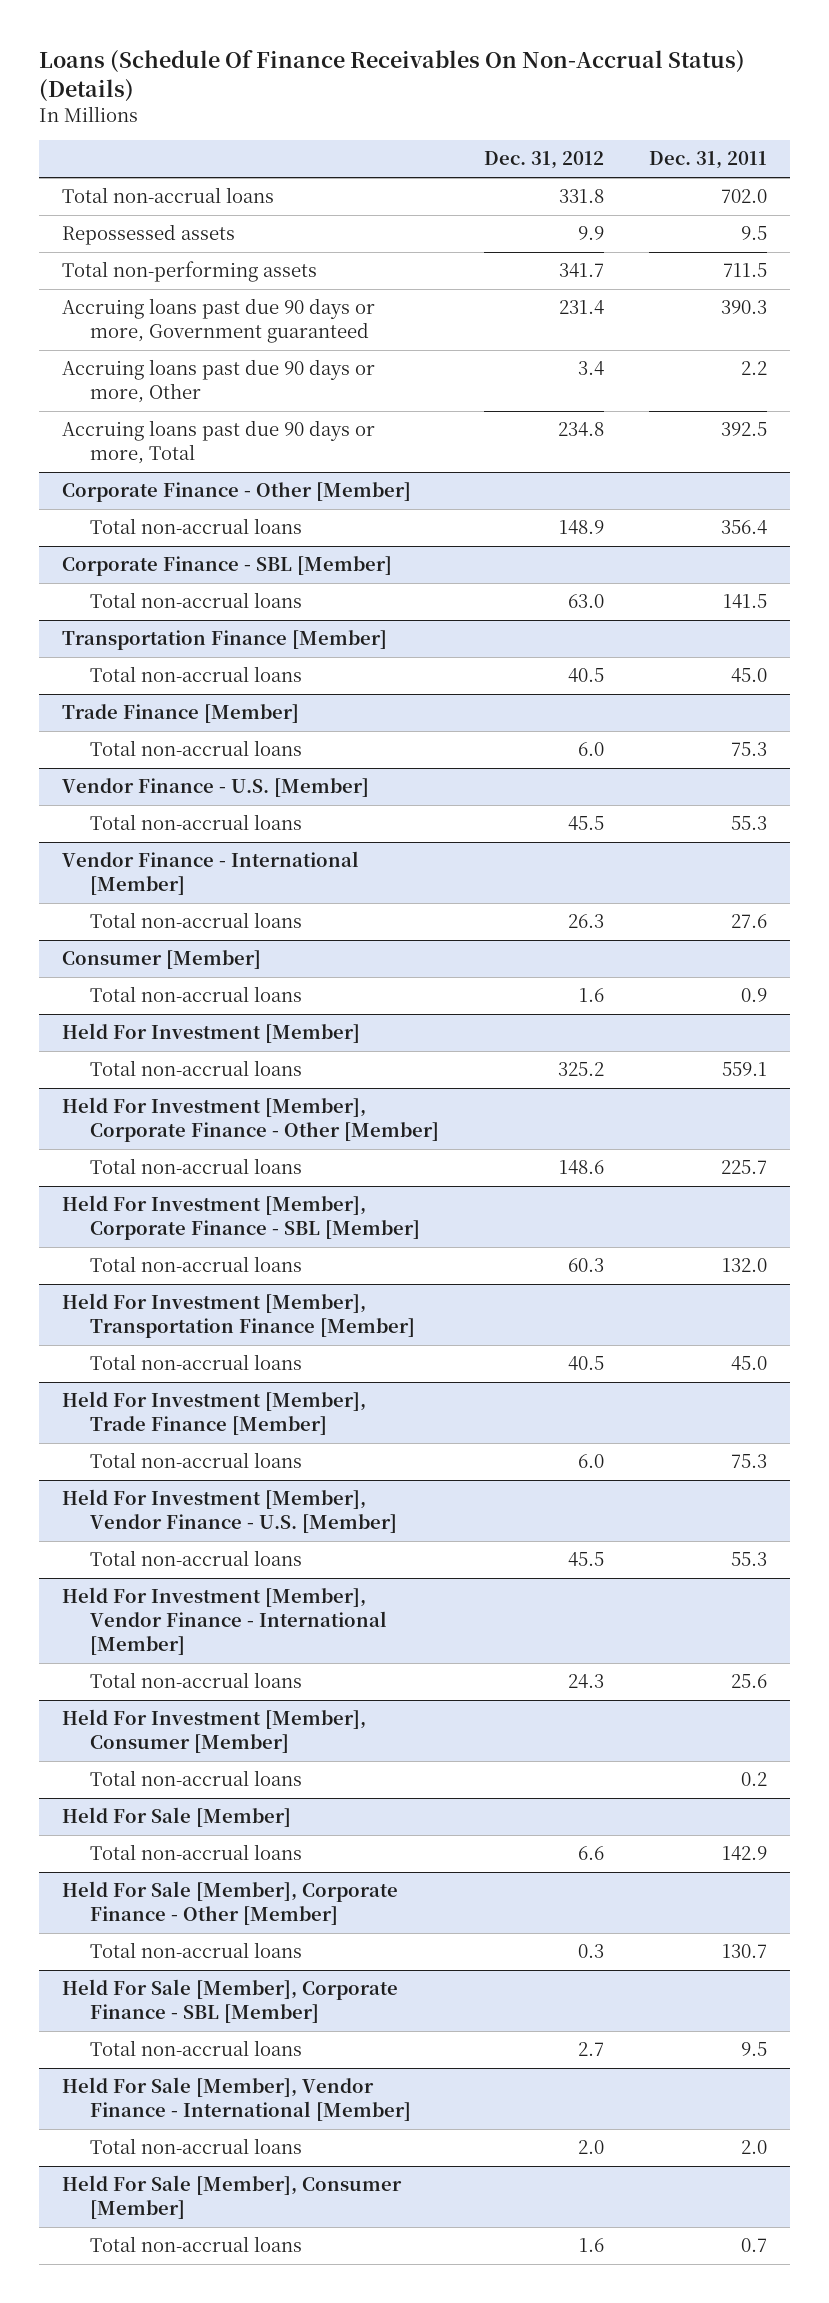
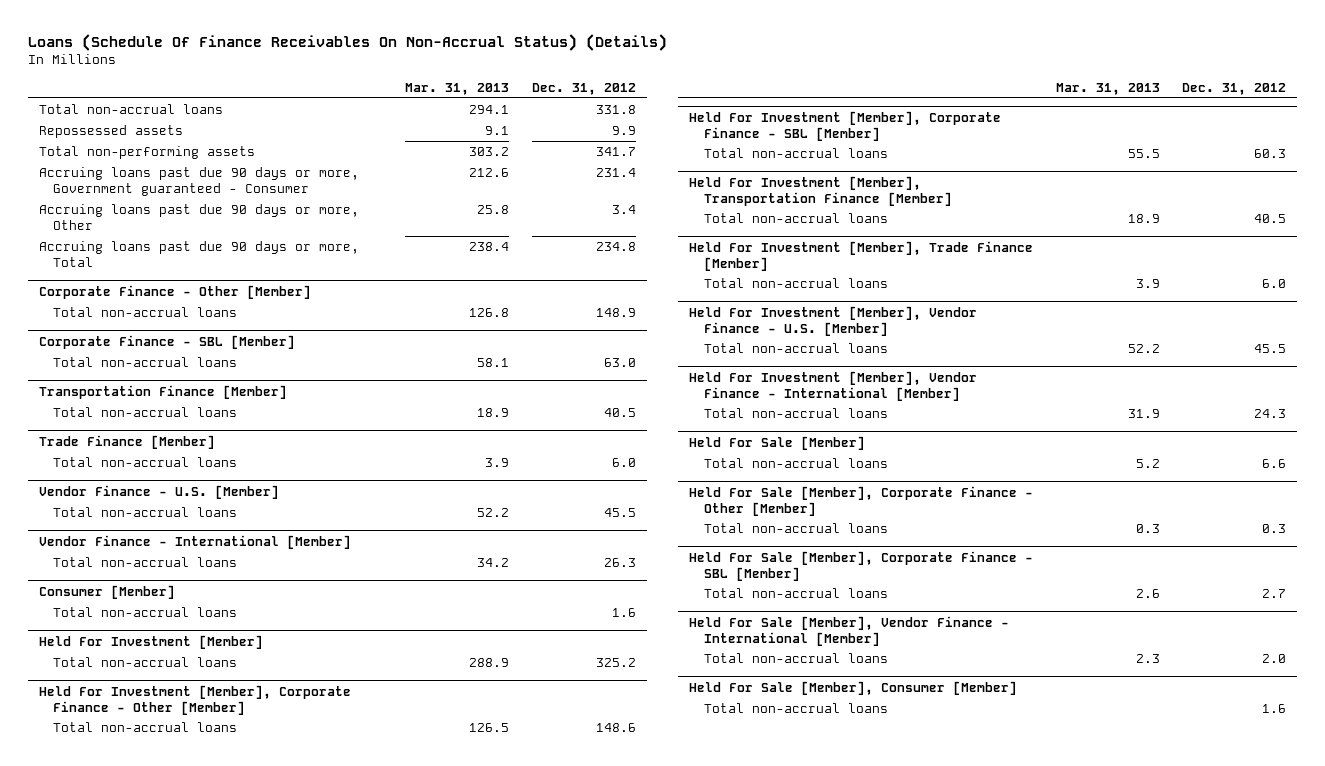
[648,151,767,170] Dec. 31, 2011 -> none
none -> [405,82,510,95] Mar. 31, 2013
[61,298,375,344] Accruing loans past due 90 days or more, Government guaranteed -> [39,166,360,196] Accruing loans past due 90 days or more, Government guaranteed - Consumer
[61,1709,366,1754] Held For Investment [Member], Consumer [Member] -> none
[89,1770,302,1787] Total non-accrual loans -> none

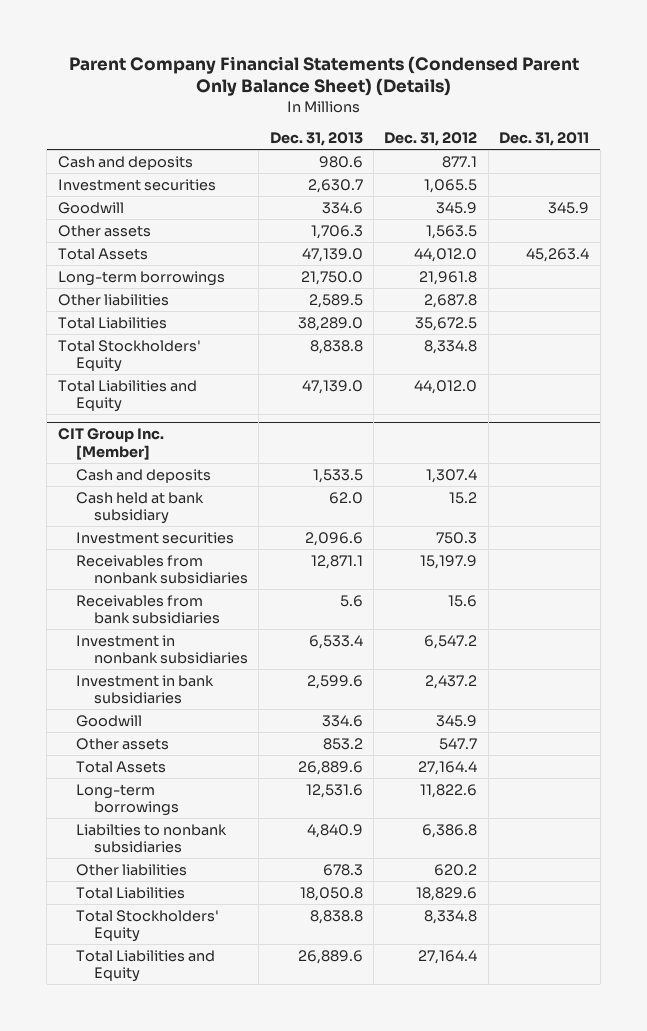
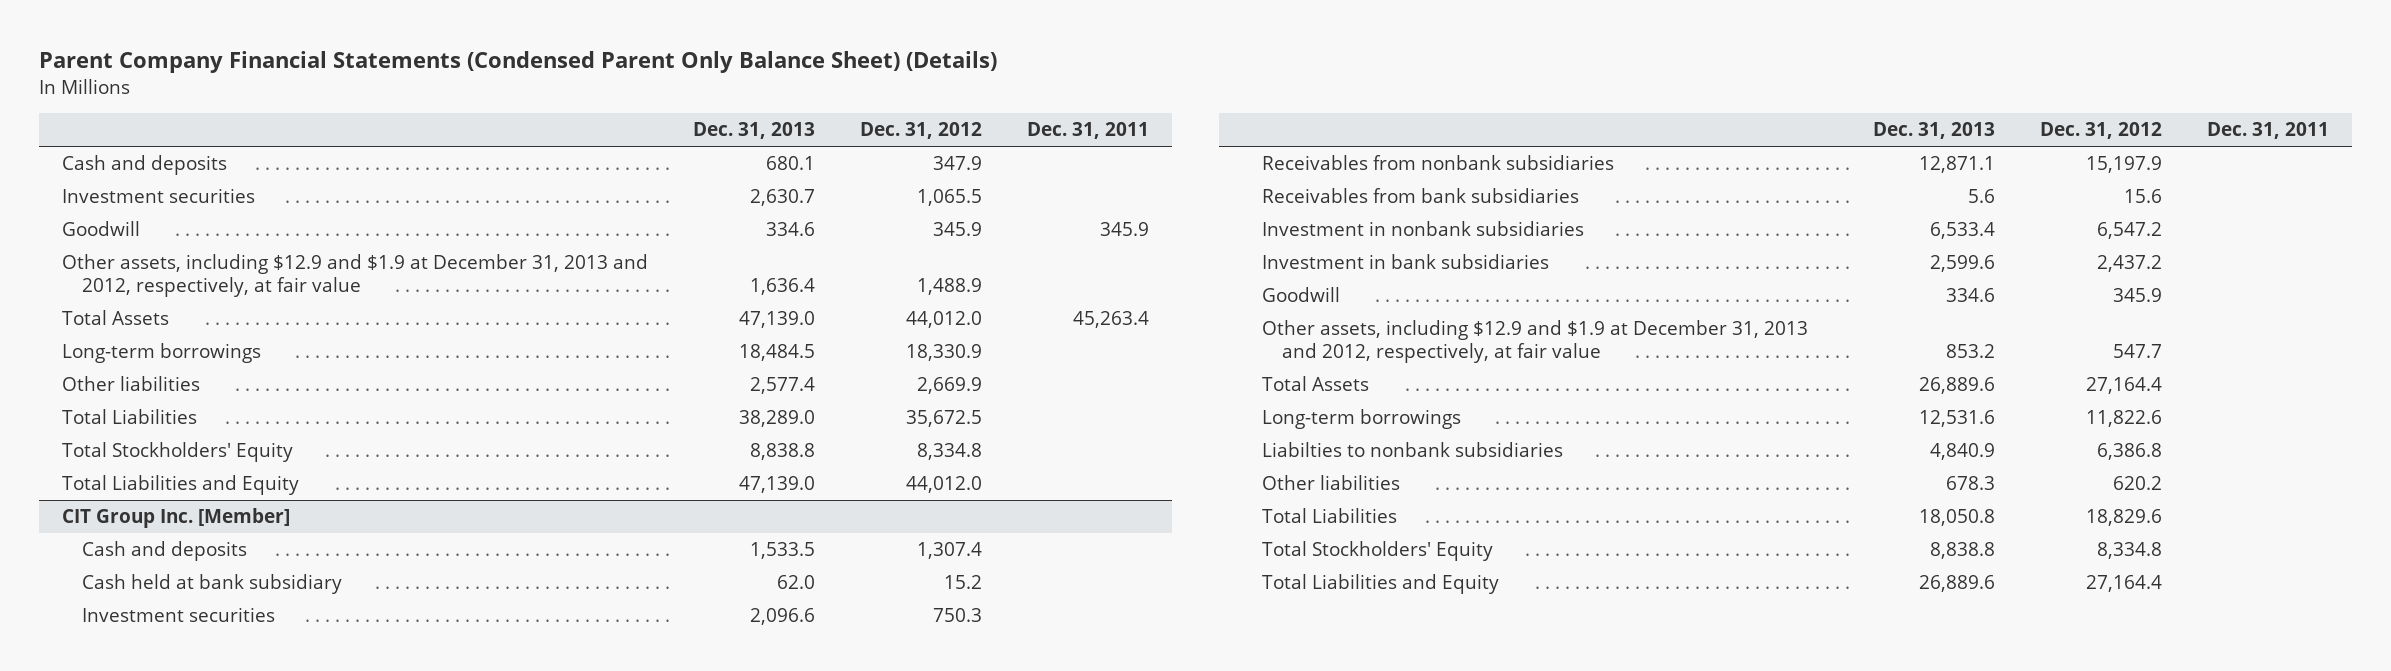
[318,155,363,168] 980.6 -> [765,156,815,171] 680.1
[442,155,478,168] 877.1 -> [933,156,983,171] 347.9
[57,224,151,237] Other assets -> none
none -> [61,254,648,297] Other assets, including $12.9 and $1.9 at December 31, 2013 and 2012, respectively, at fair value
[300,270,363,285] 21,750.0 -> [738,344,815,362] 18,484.5
[419,270,478,285] 21,961.8 -> [906,344,983,362] 18,330.9
[308,293,363,308] 2,589.5 -> [749,377,815,395] 2,577.4
[424,293,478,308] 2,687.8 -> [917,377,983,395] 2,669.9
[75,737,169,750] Other assets -> [1261,320,1808,363] Other assets, including $12.9 and $1.9 at December 31, 2013 and 2012, respectively, at fair value

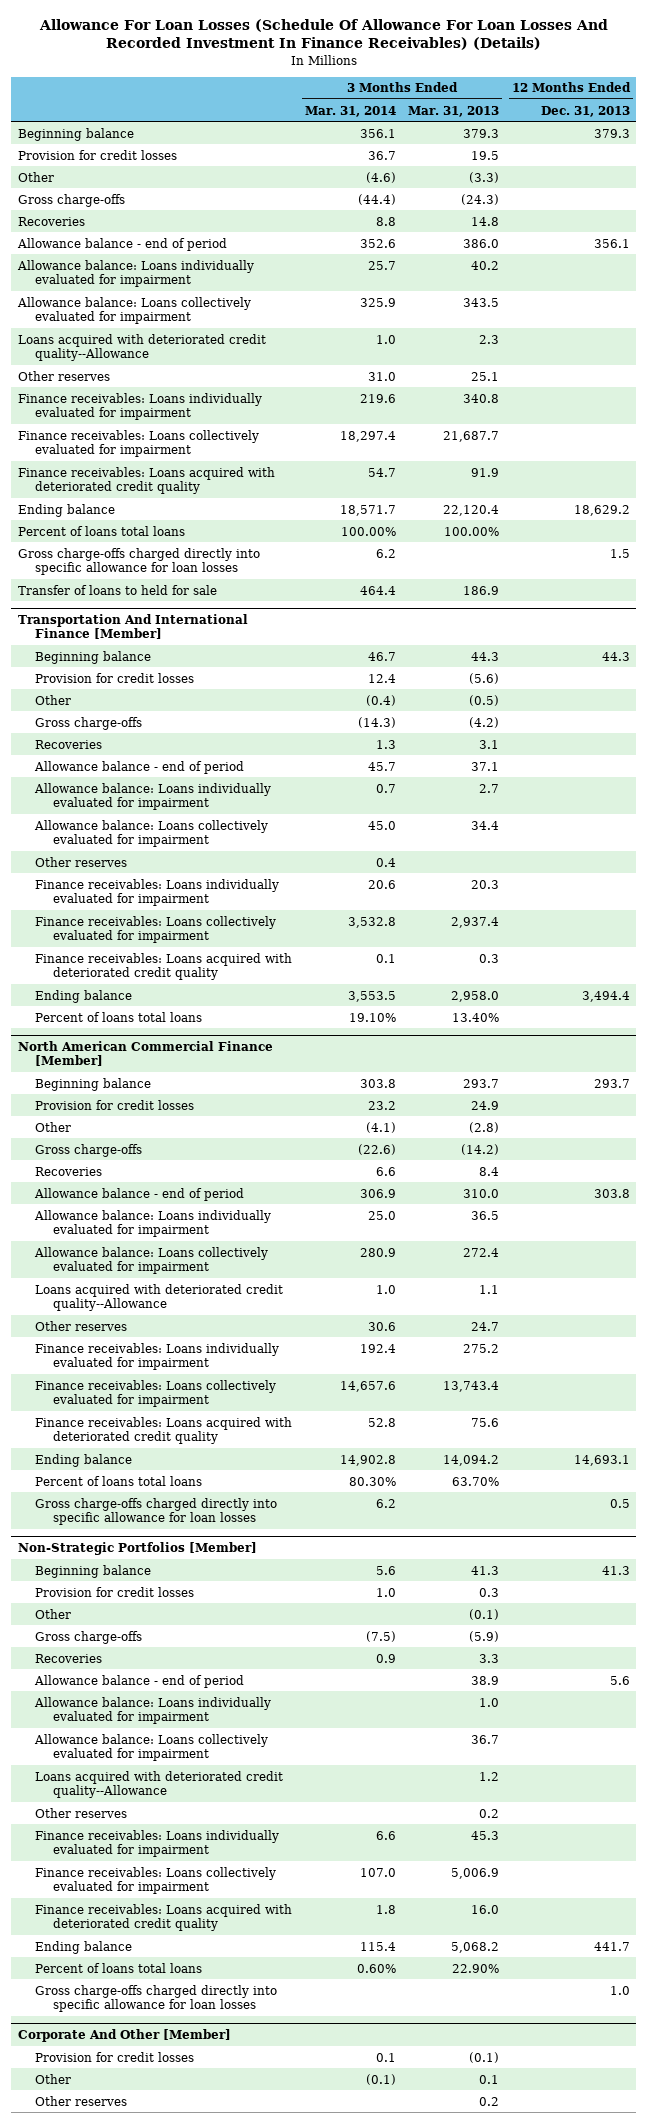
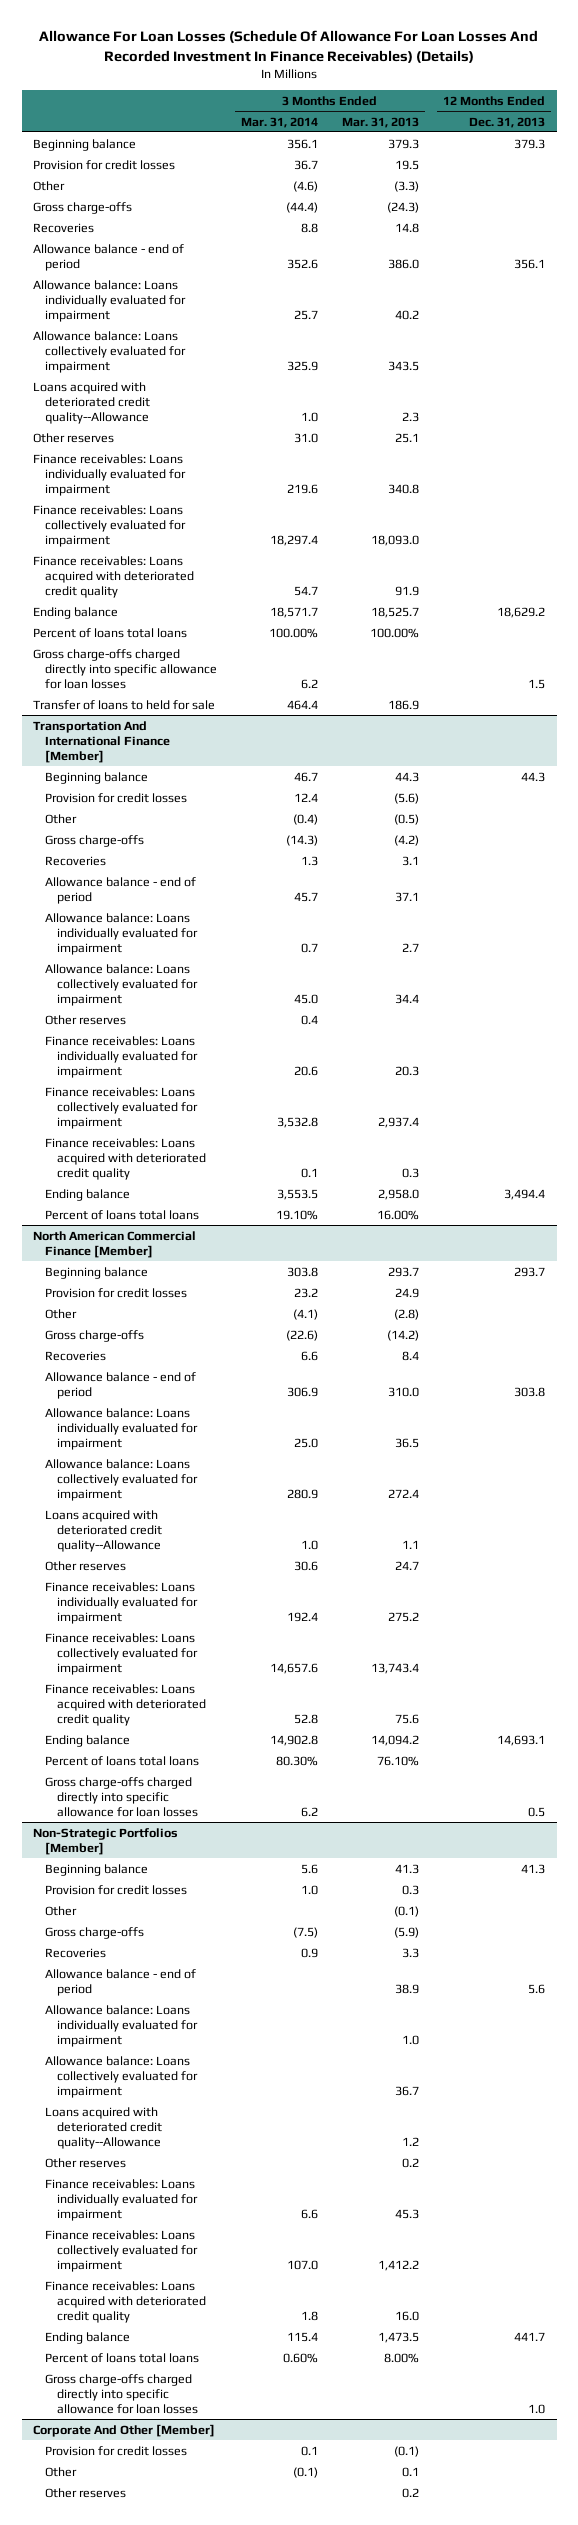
[443,430,500,442] 21,687.7 -> [370,534,419,546] 18,093.0
[443,504,500,516] 22,120.4 -> [370,606,419,618] 18,525.7
[452,1012,500,1022] 13.40% -> [376,1209,419,1220] 16.00%
[452,1476,500,1486] 63.70% -> [376,1755,419,1766] 76.10%
[451,1867,500,1879] 5,006.9 -> [377,2259,419,2271] 1,412.2
[451,1941,500,1953] 5,068.2 -> [377,2331,419,2343] 1,473.5
[452,1963,500,1973] 22.90% -> [383,2352,419,2363] 8.00%

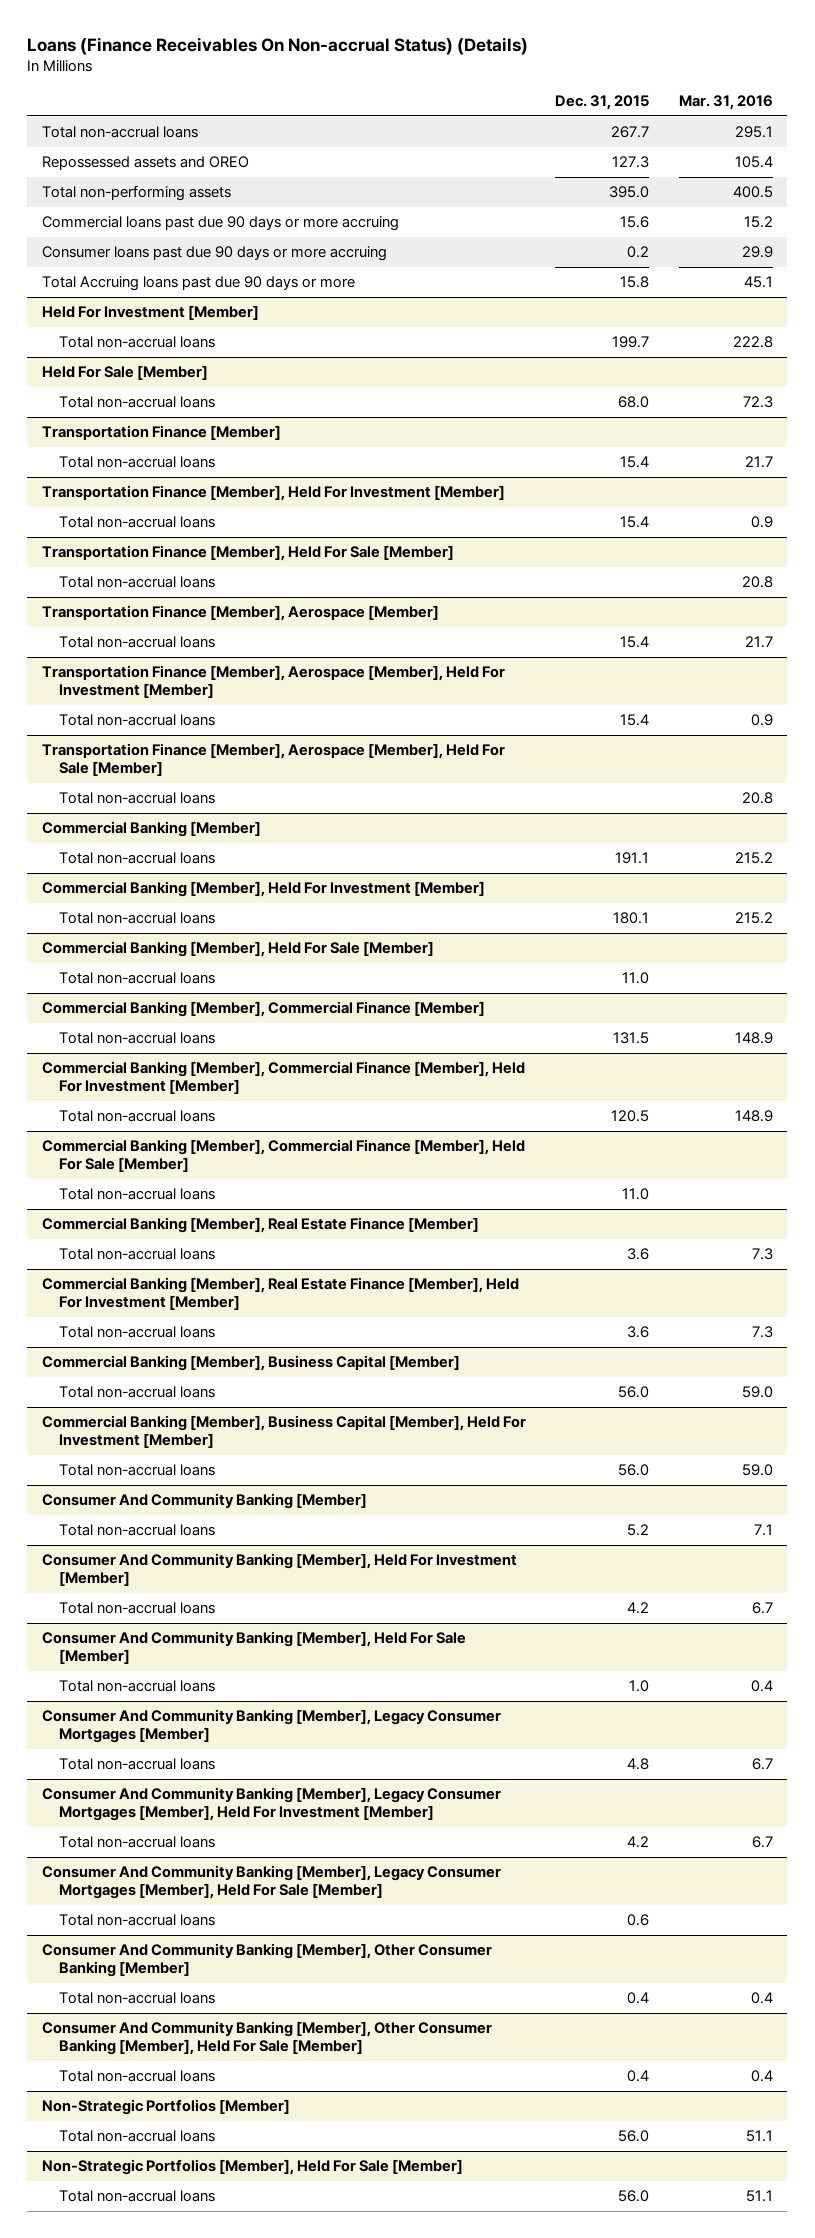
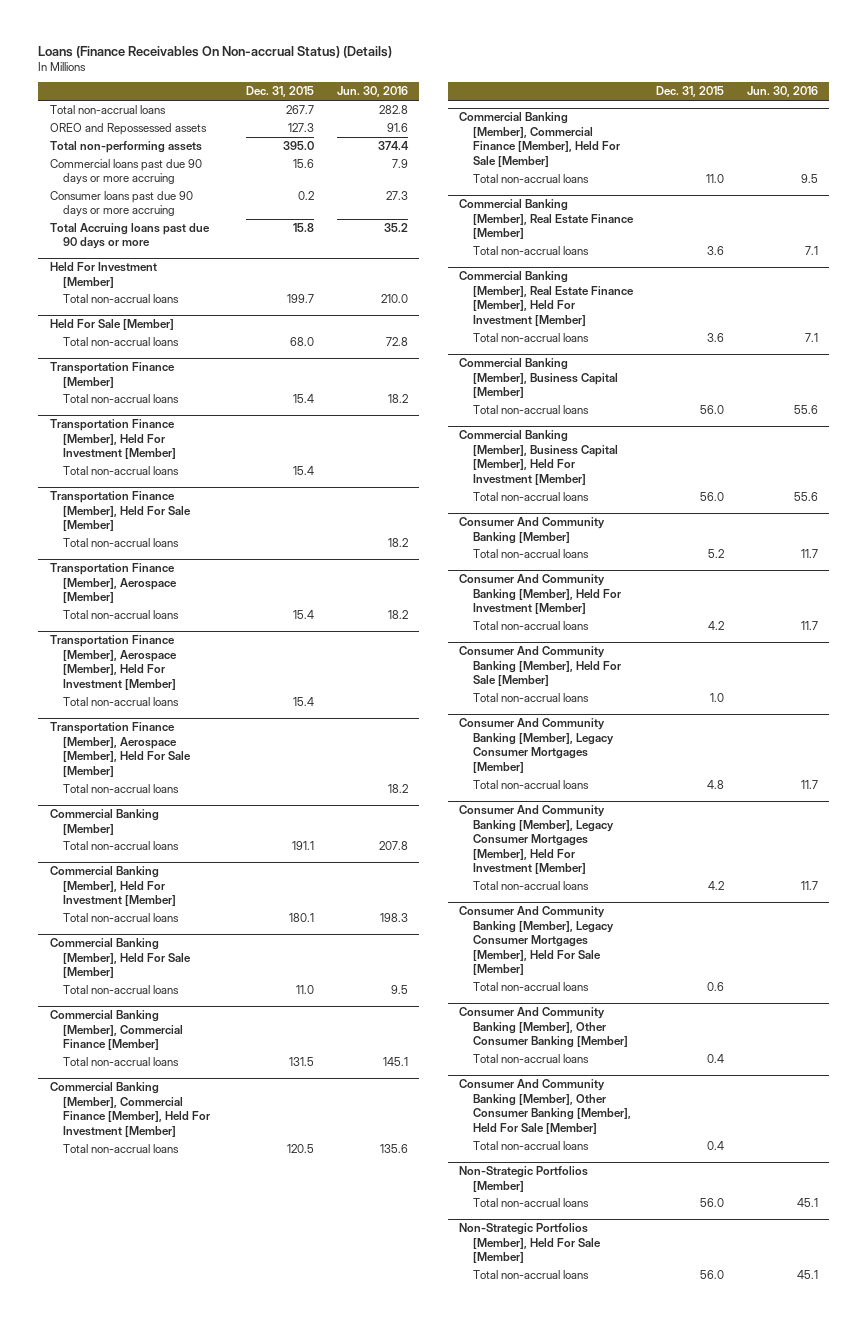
[678,95,773,111] Mar. 31, 2016 -> none
none -> [336,86,408,98] Jun. 30, 2016
[41,156,249,171] Repossessed assets and OREO -> [49,122,207,135] OREO and Repossessed assets

